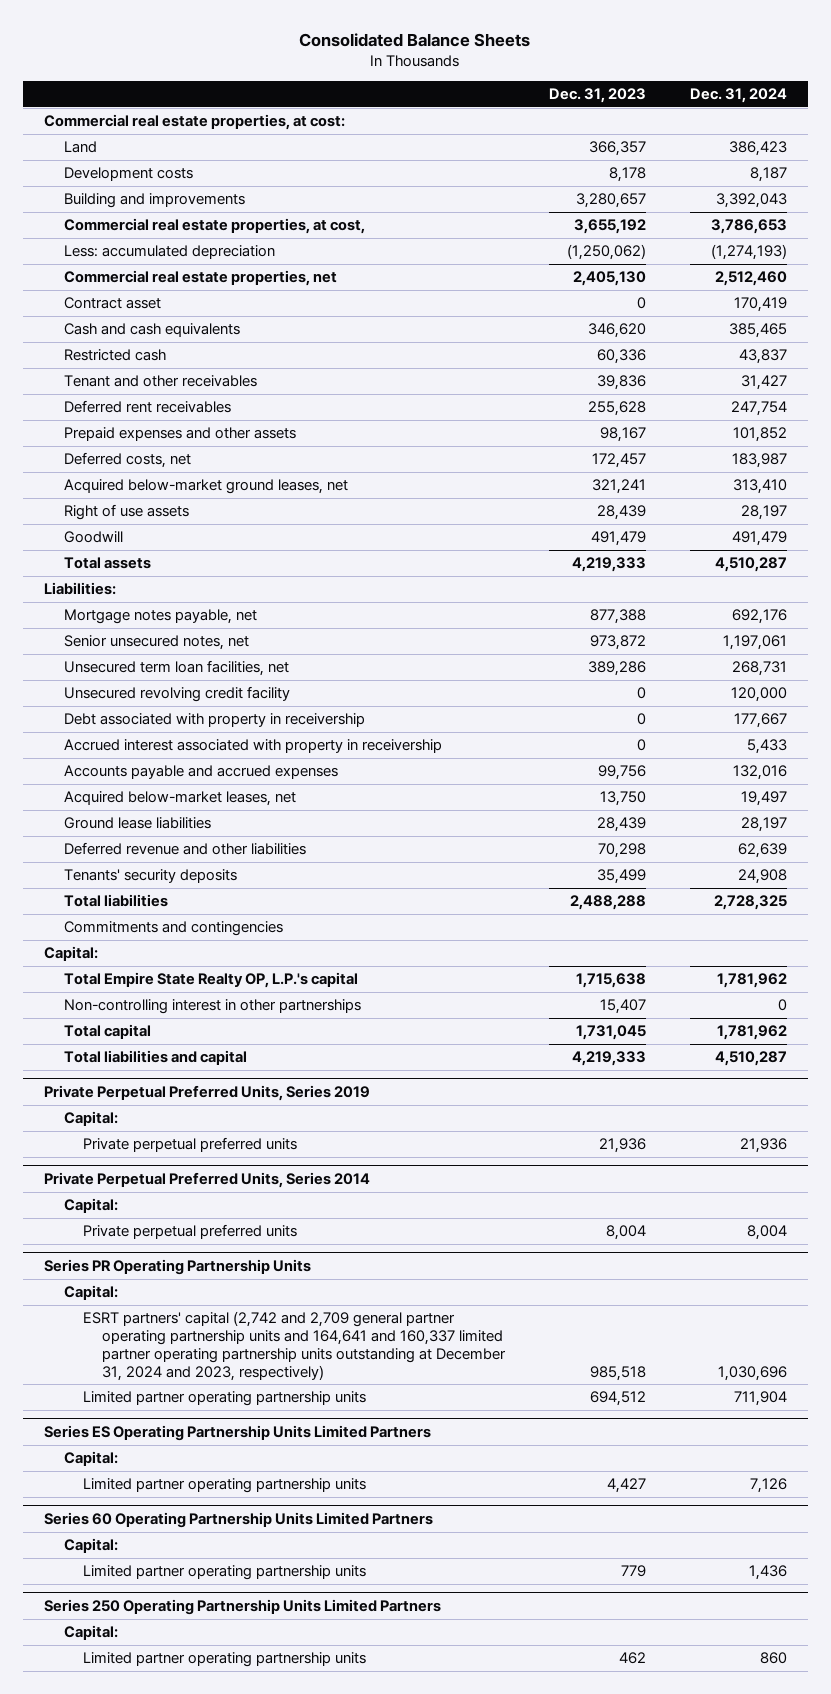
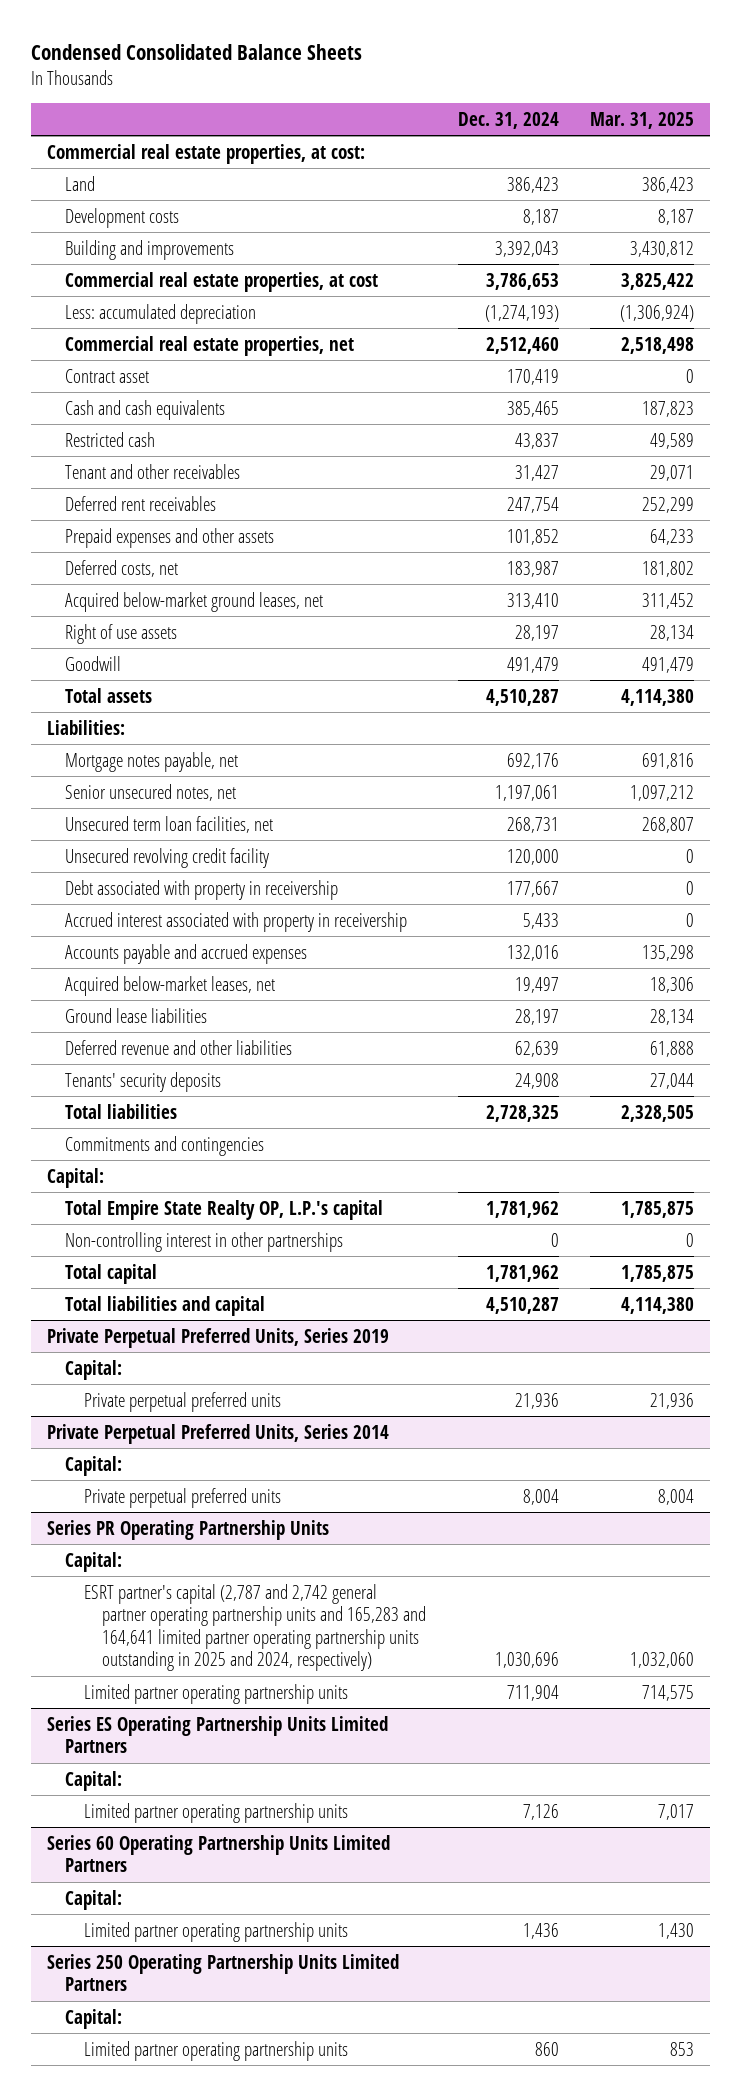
[299,32,531,47] Consolidated Balance Sheets -> [31,43,363,60] Condensed Consolidated Balance Sheets
[548,88,646,104] Dec. 31, 2023 -> none
none -> [590,111,695,129] Mar. 31, 2025
[63,218,365,235] Commercial real estate properties, at cost, -> [65,271,379,292] Commercial real estate properties, at cost
[83,1311,507,1381] ESRT partners' capital (2,742 and 2,709 general partner operating partnership units and 164,641 and 160,337 limited partner operating partnership units outstanding at December 31, 2024 and 2023, respectively) -> [83,1583,426,1672] ESRT partner's capital (2,787 and 2,742 general partner operating partnership units and 165,283 and 164,641 limited partner operating partnership units outstanding in 2025 and 2024, respectively)

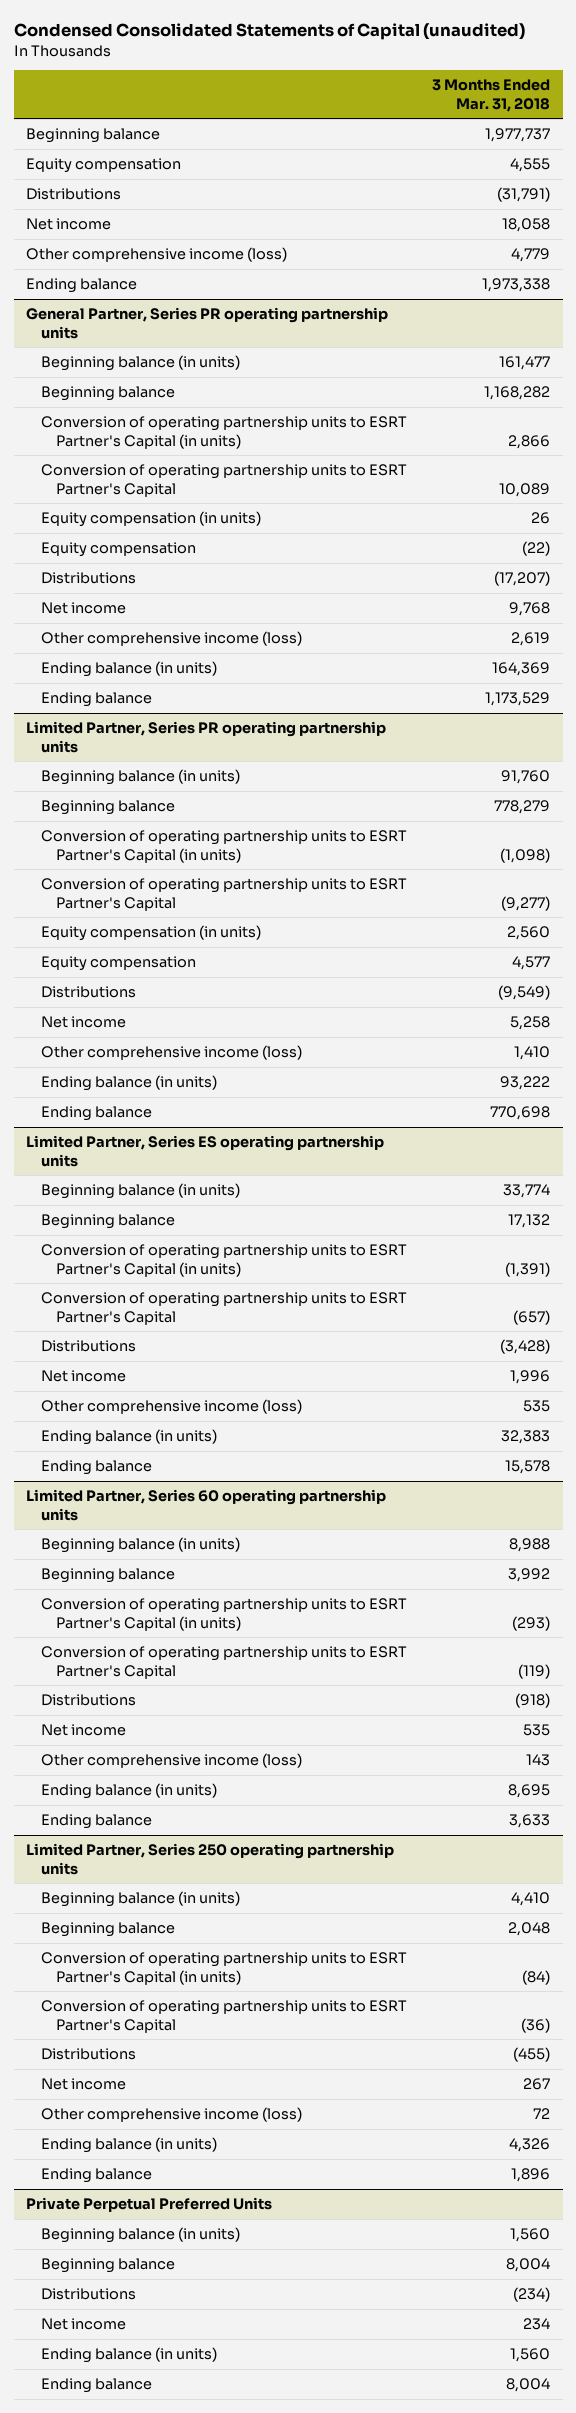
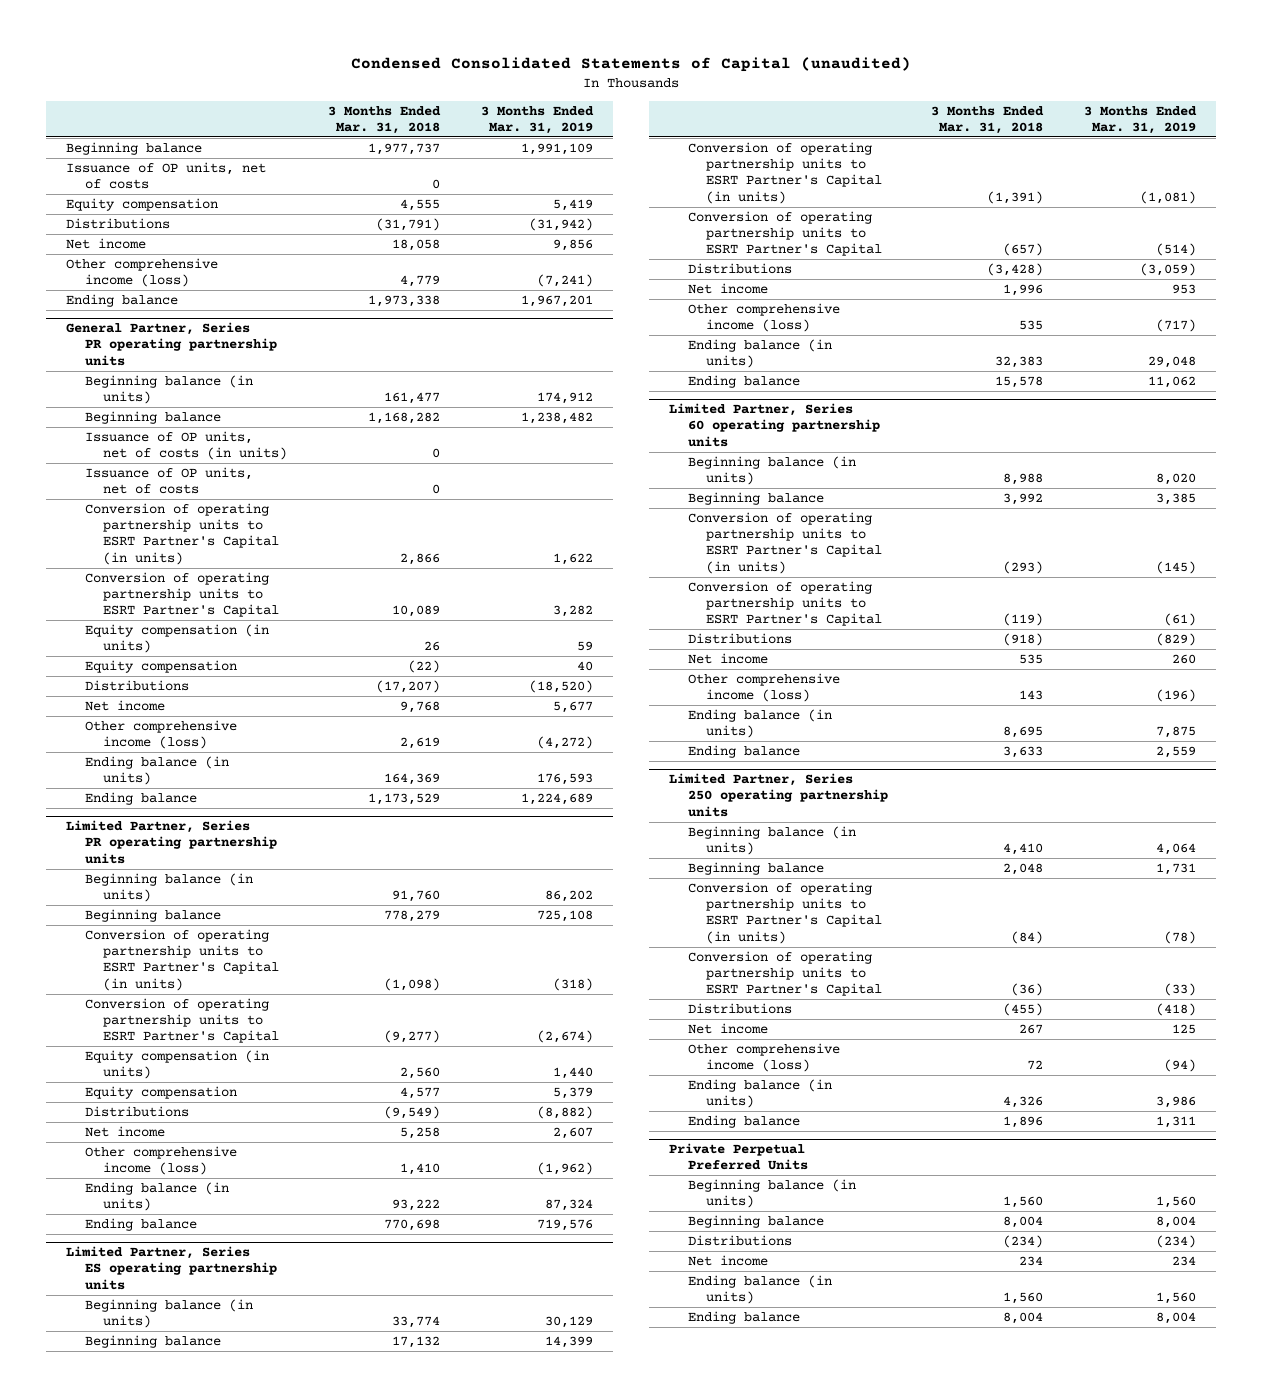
none -> [481,105,595,134] 3 Months Ended Mar. 31, 2019
none -> [66,162,267,190] Issuance of OP units, net of costs
none -> [84,431,288,461] Issuance of OP units, net of costs (in units)
none -> [84,467,253,495] Issuance of OP units, net of costs

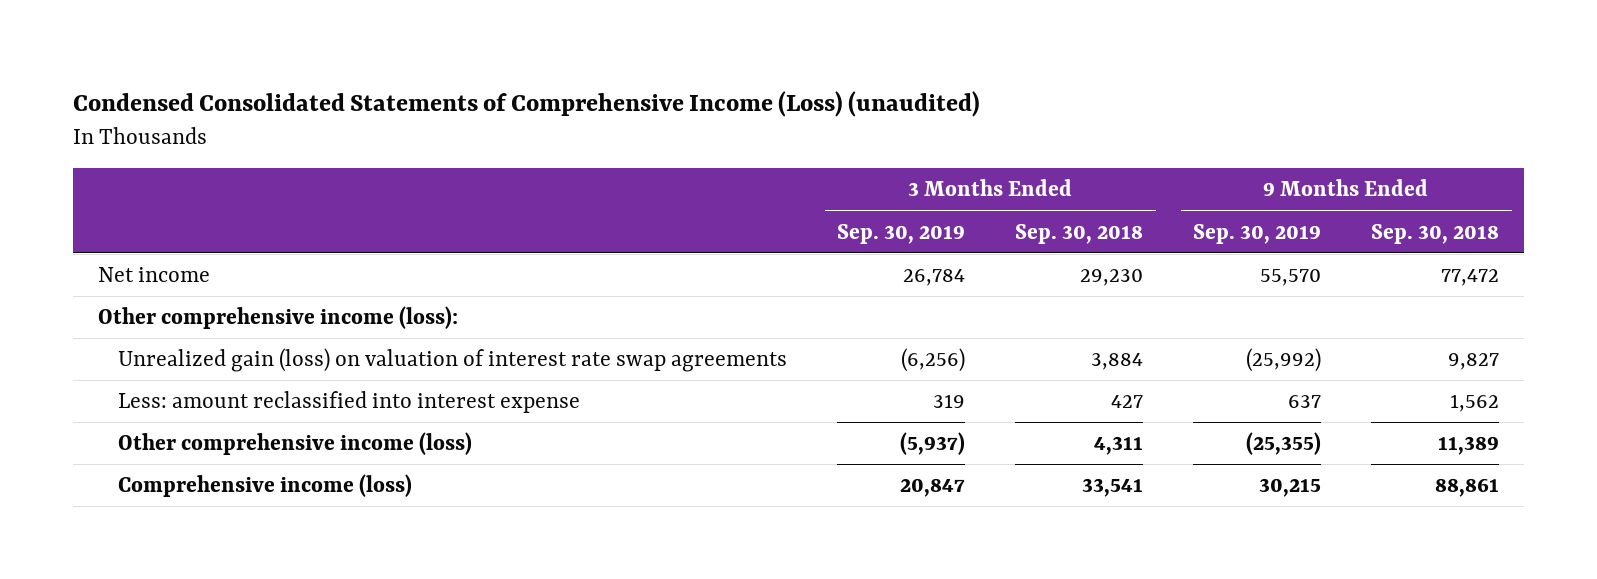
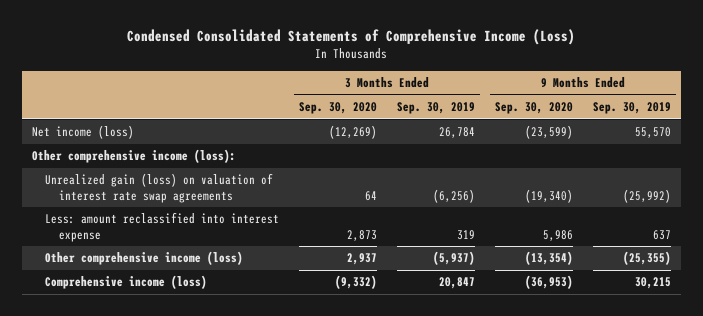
[73,90,981,117] Condensed Consolidated Statements of Comprehensive Income (Loss) (unaudited) -> [127,29,576,46] Condensed Consolidated Statements of Comprehensive Income (Loss)
[1015,223,1144,244] Sep. 30, 2018 -> none
[1371,223,1500,244] Sep. 30, 2018 -> none
none -> [299,102,378,115] Sep. 30, 2020
none -> [495,102,574,115] Sep. 30, 2020
[98,267,211,283] Net income -> [31,125,134,140] Net income (loss)

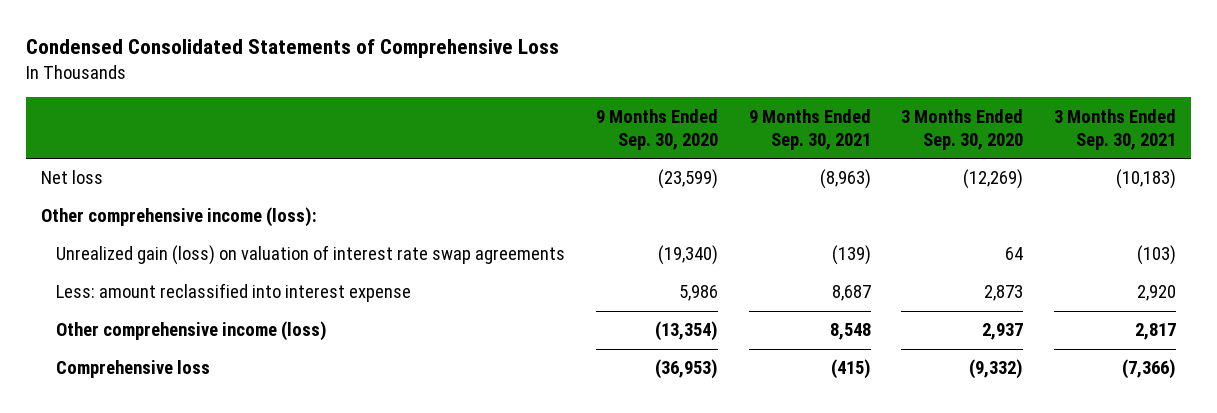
[127,29,576,46] Condensed Consolidated Statements of Comprehensive Income (Loss) -> [26,39,560,59] Condensed Consolidated Statements of Comprehensive Loss
[397,102,476,115] Sep. 30, 2019 -> none
[593,102,672,115] Sep. 30, 2019 -> none
none -> [748,108,871,151] 9 Months Ended Sep. 30, 2021
none -> [1053,108,1176,151] 3 Months Ended Sep. 30, 2021
[31,125,134,140] Net income (loss) -> [41,170,104,185] Net loss
[45,275,208,290] Comprehensive income (loss) -> [56,360,211,379] Comprehensive loss

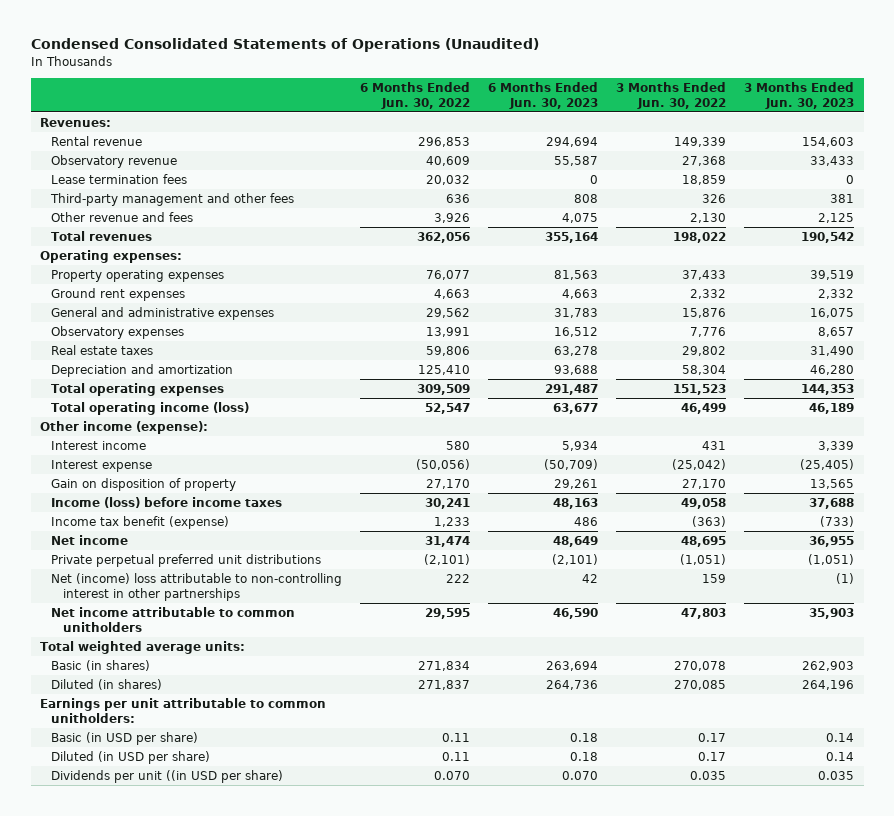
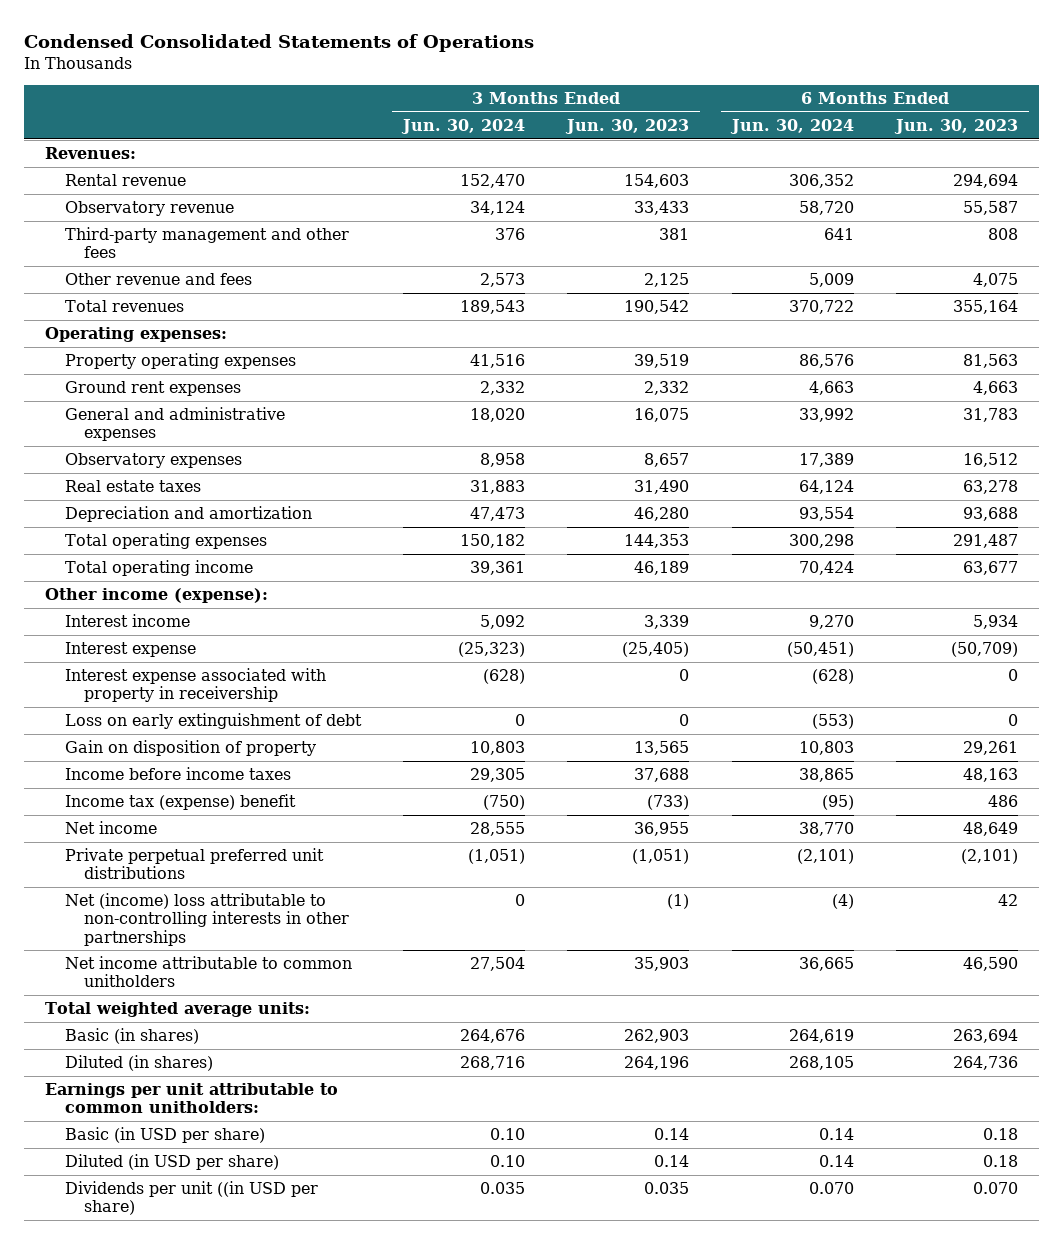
[30,38,539,53] Condensed Consolidated Statements of Operations (Unaudited) -> [24,34,535,53] Condensed Consolidated Statements of Operations
[360,82,471,109] 6 Months Ended Jun. 30, 2022 -> none
[616,82,727,109] 3 Months Ended Jun. 30, 2022 -> none
none -> [400,118,525,134] Jun. 30, 2024
none -> [729,118,854,134] Jun. 30, 2024
[51,173,188,184] Lease termination fees -> none
[51,401,250,415] Total operating income (loss) -> [64,560,253,577] Total operating income
none -> [64,668,326,703] Interest expense associated with property in receivership
none -> [64,713,362,730] Loss on early extinguishment of debt
[51,496,283,508] Income (loss) before income taxes -> [64,767,291,781] Income before income taxes
[51,515,230,529] Income tax benefit (expense) -> [64,794,296,811] Income tax (expense) benefit
[51,572,343,601] Net (income) loss attributable to non-controlling interest in other partnerships -> [64,893,349,946] Net (income) loss attributable to non-controlling interests in other partnerships

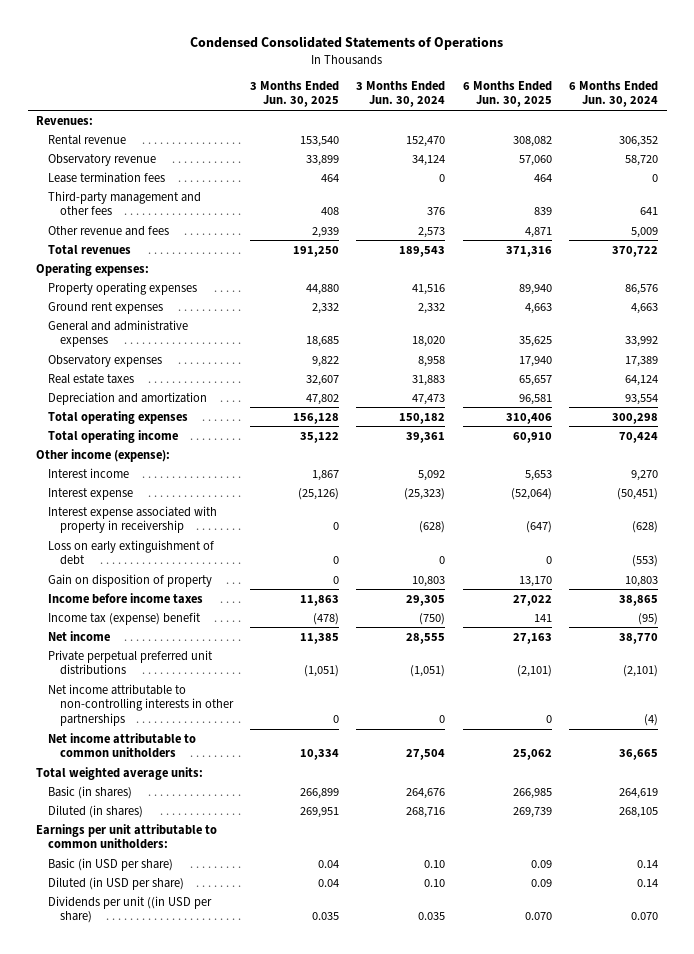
[565,118,690,134] Jun. 30, 2023 -> none
[894,118,1019,134] Jun. 30, 2023 -> none
none -> [249,80,339,108] 3 Months Ended Jun. 30, 2025
none -> [462,80,552,108] 6 Months Ended Jun. 30, 2025
none -> [48,171,166,183] Lease termination fees
[64,893,349,946] Net (income) loss attributable to non-controlling interests in other partnerships -> [48,683,234,727] Net income attributable to non-controlling interests in other partnerships

